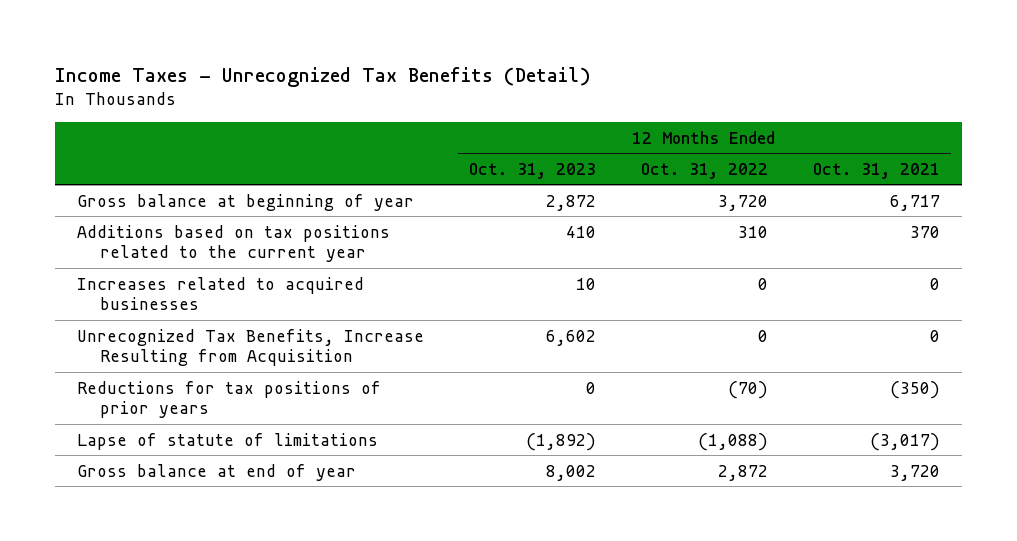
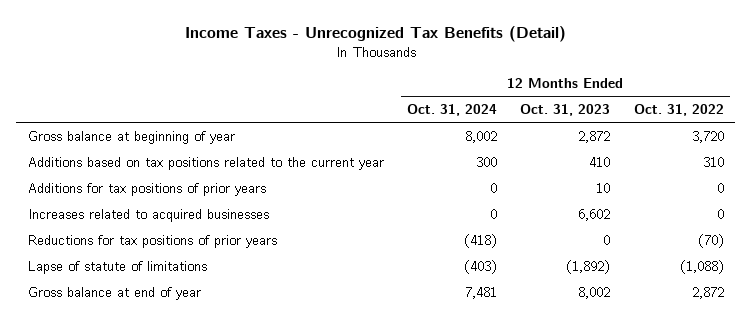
[812,162,940,179] Oct. 31, 2021 -> none
none -> [407,104,498,117] Oct. 31, 2024
[77,328,425,367] Unrecognized Tax Benefits, Increase Resulting from Acquisition -> none
none -> [27,182,266,196] Additions for tax positions of prior years
[575,277,596,290] 10 -> [578,208,611,221] 6,602

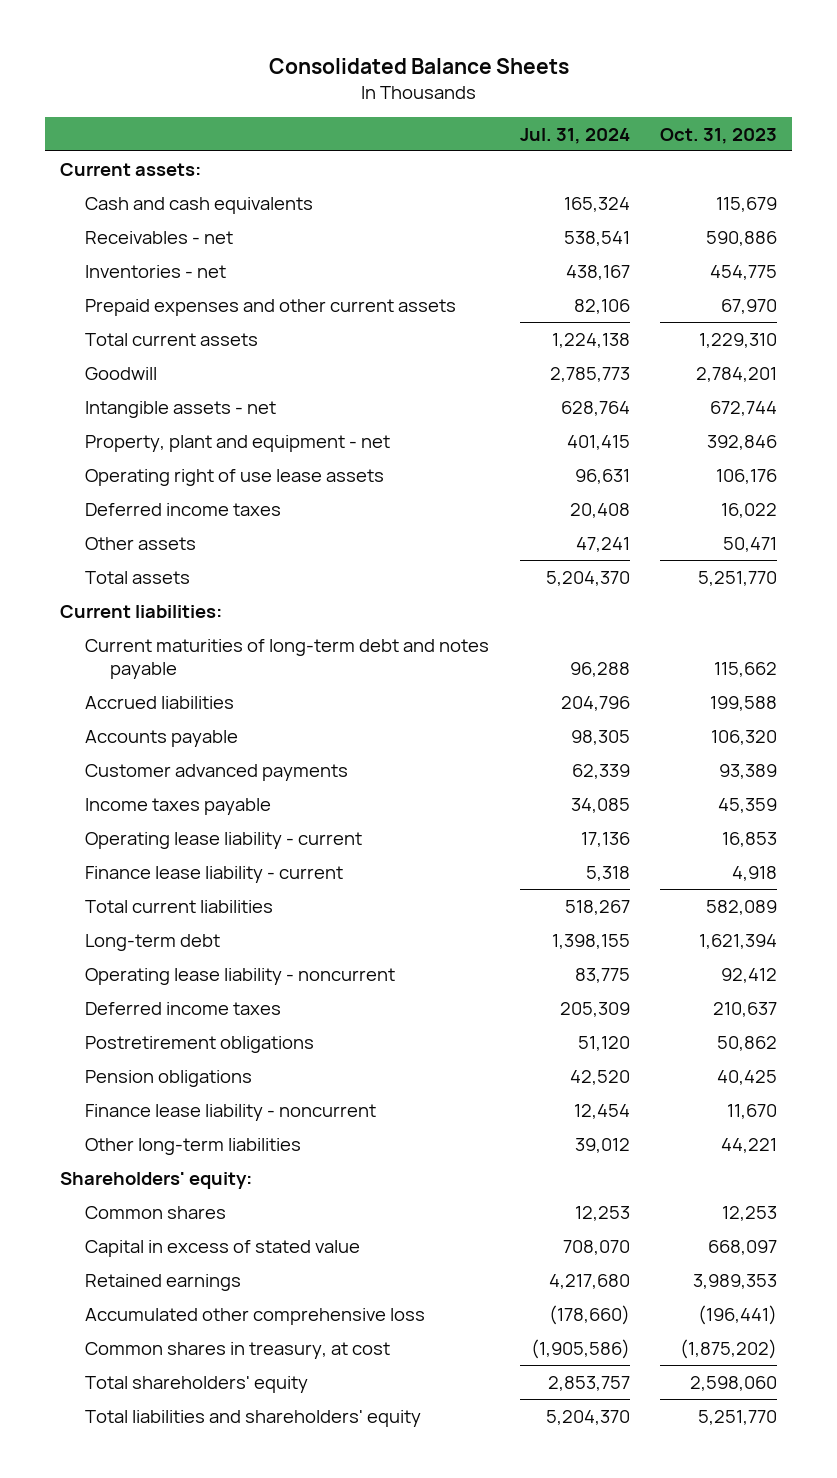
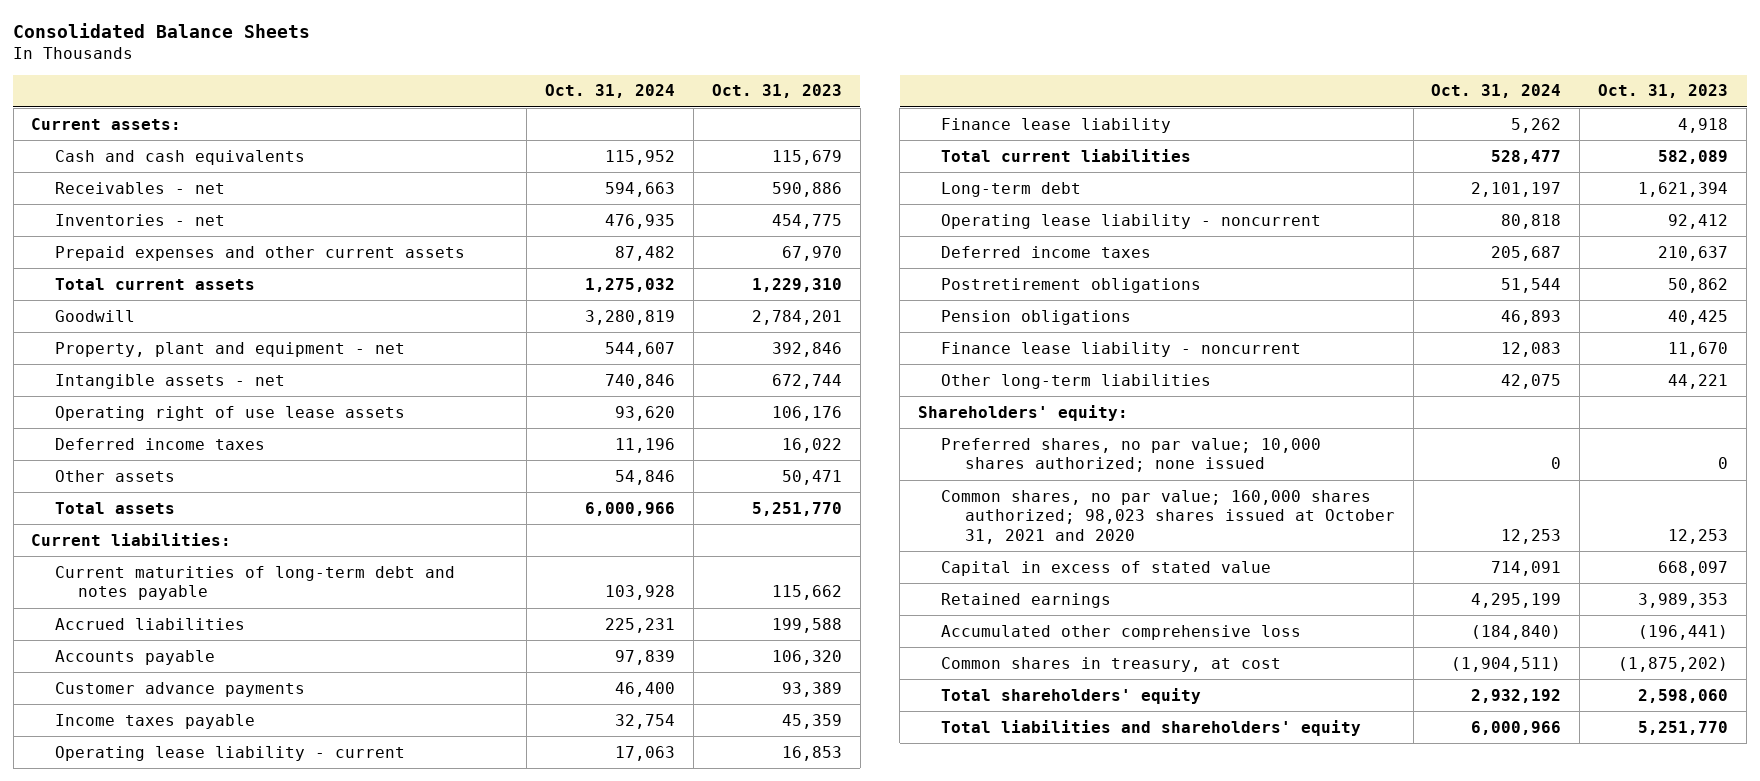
[519,127,630,144] Jul. 31, 2024 -> none
none -> [544,84,675,99] Oct. 31, 2024
[85,400,277,418] Intangible assets - net -> [54,373,285,389] Intangible assets - net
[85,763,349,781] Customer advanced payments -> [54,681,305,697] Customer advance payments
[85,865,344,883] Finance lease liability - current -> [941,117,1172,133] Finance lease liability
none -> [941,437,1322,473] Preferred shares, no par value; 10,000 shares authorized; none issued
[85,1205,227,1219] Common shares -> [941,489,1395,545] Common shares, no par value; 160,000 shares authorized; 98,023 shares issued at October 31, 2021 and 2020

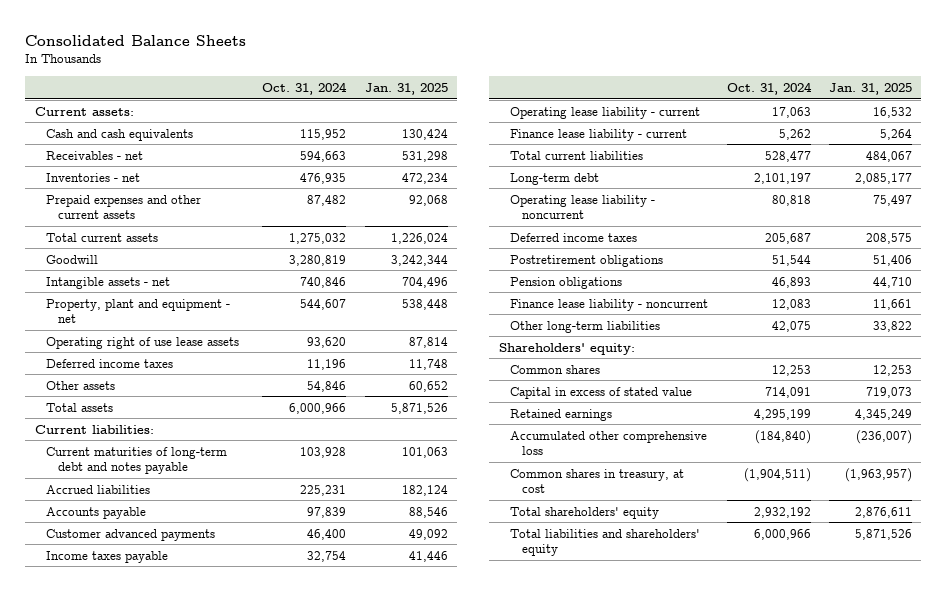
[711,84,842,99] Oct. 31, 2023 -> none
none -> [364,82,448,95] Jan. 31, 2025
[54,341,405,357] Property, plant and equipment - net -> [46,298,231,323] Property, plant and equipment - net
[54,681,305,697] Customer advance payments -> [46,528,216,541] Customer advanced payments
[941,117,1172,133] Finance lease liability -> [510,128,688,141] Finance lease liability - current
[941,437,1322,473] Preferred shares, no par value; 10,000 shares authorized; none issued -> none
[941,489,1395,545] Common shares, no par value; 160,000 shares authorized; 98,023 shares issued at October 31, 2021 and 2020 -> [510,364,601,374] Common shares

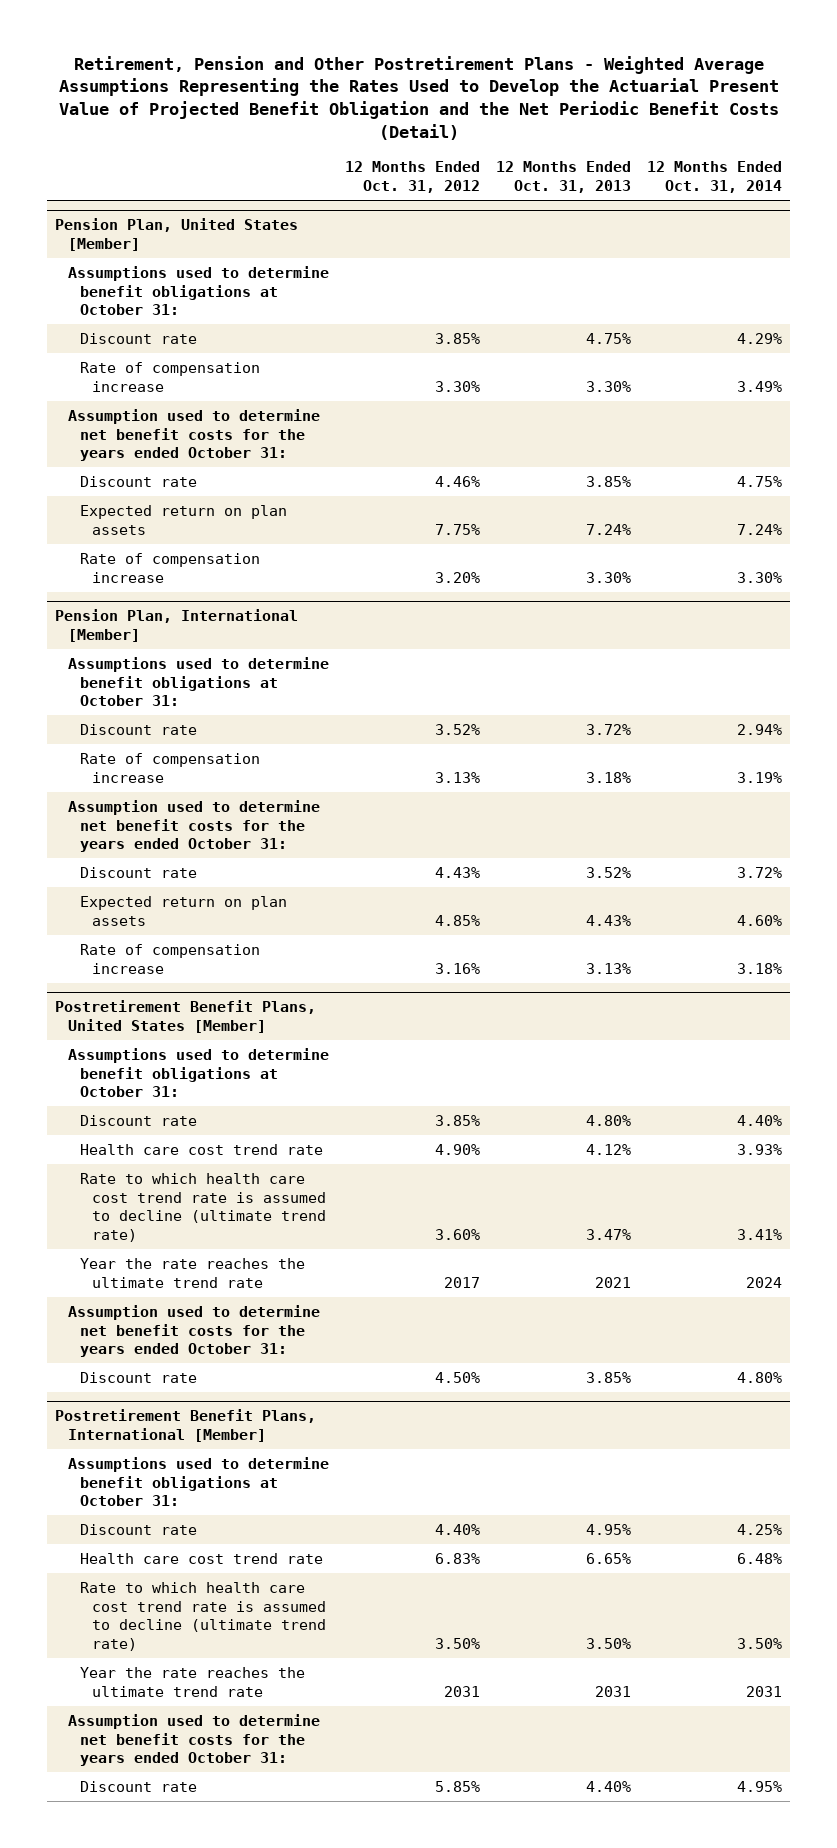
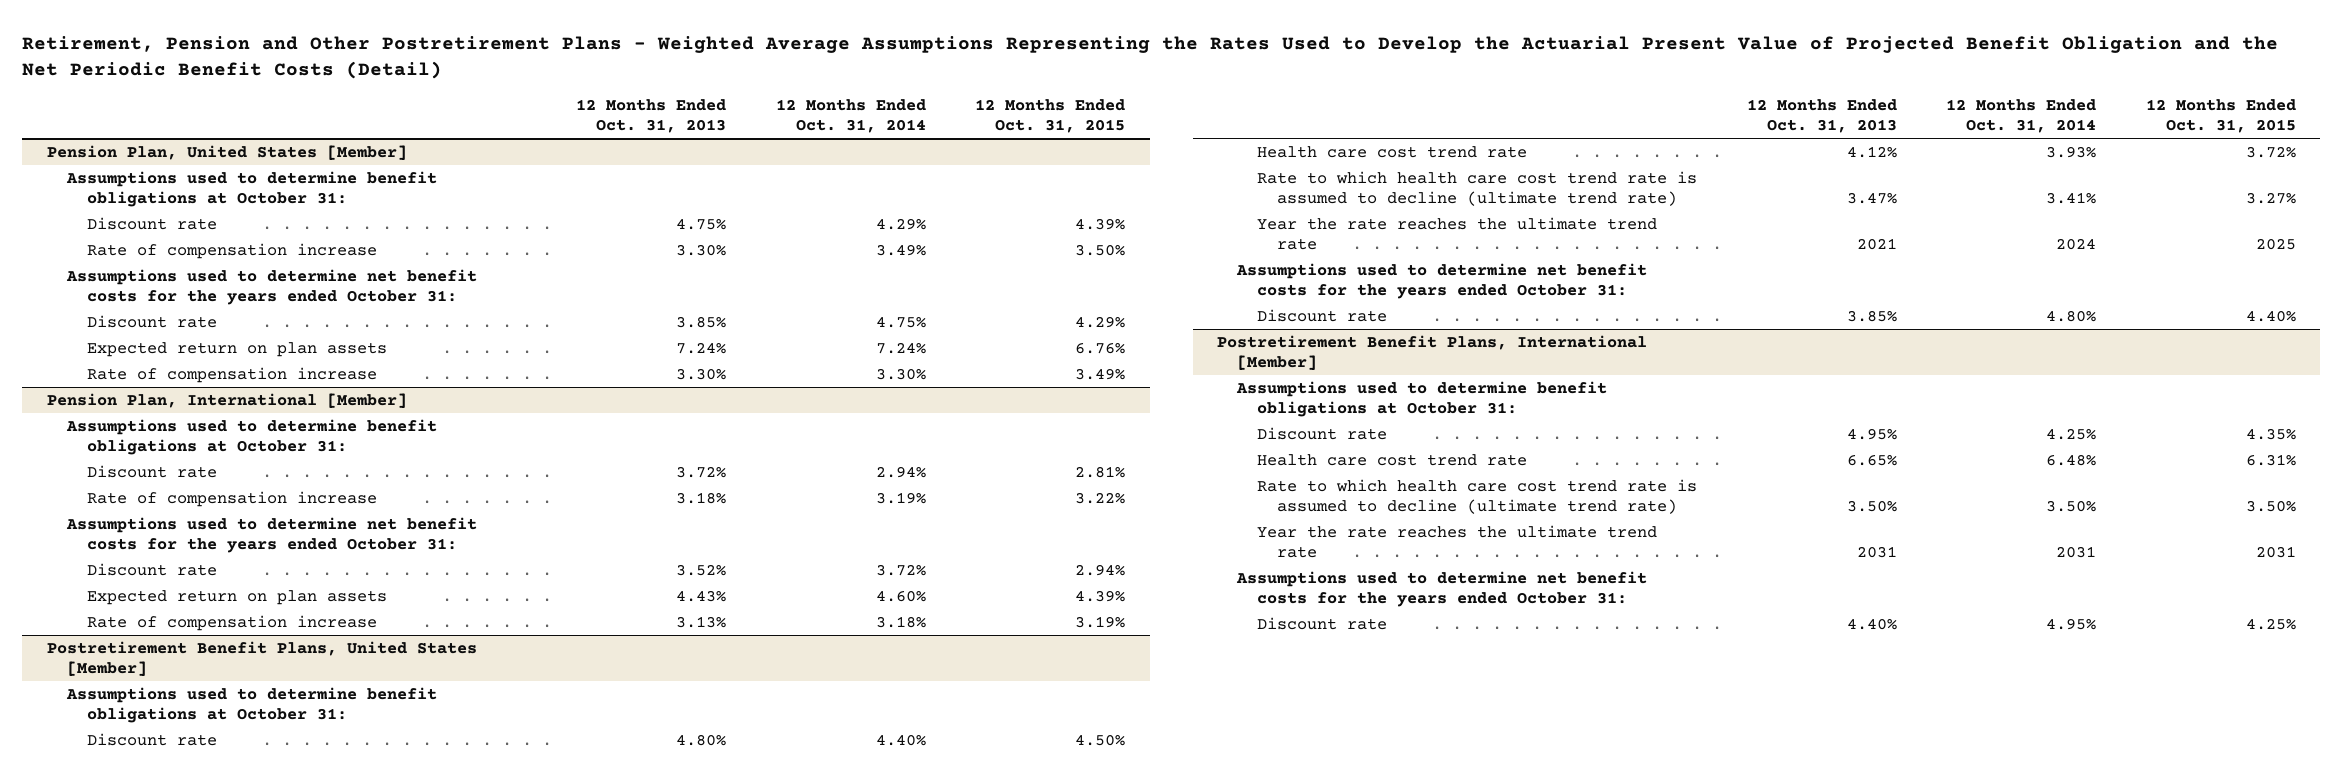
[344,161,480,194] 12 Months Ended Oct. 31, 2012 -> none
none -> [975,99,1126,134] 12 Months Ended Oct. 31, 2015
[67,408,320,462] Assumption used to determine net benefit costs for the years ended October 31: -> [65,268,477,305] Assumptions used to determine net benefit costs for the years ended October 31:
[67,799,320,853] Assumption used to determine net benefit costs for the years ended October 31: -> [65,516,477,553] Assumptions used to determine net benefit costs for the years ended October 31:
[67,1304,320,1358] Assumption used to determine net benefit costs for the years ended October 31: -> [1236,262,1648,299] Assumptions used to determine net benefit costs for the years ended October 31:
[67,1713,320,1767] Assumption used to determine net benefit costs for the years ended October 31: -> [1236,570,1648,607] Assumptions used to determine net benefit costs for the years ended October 31:

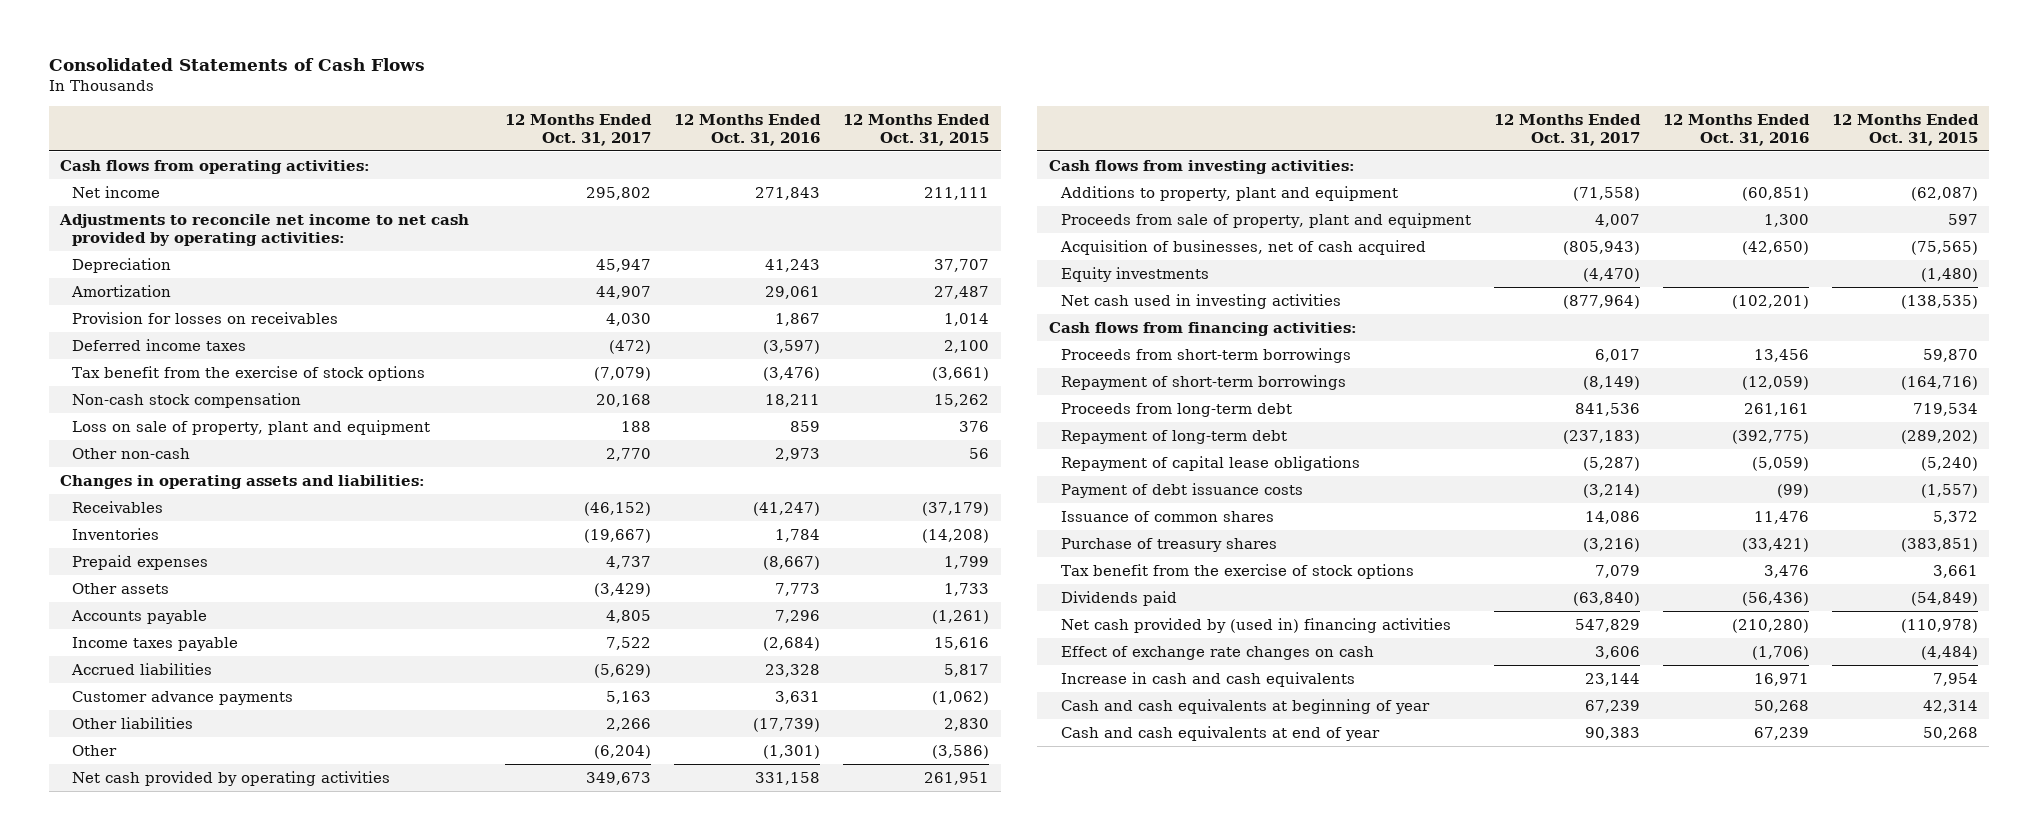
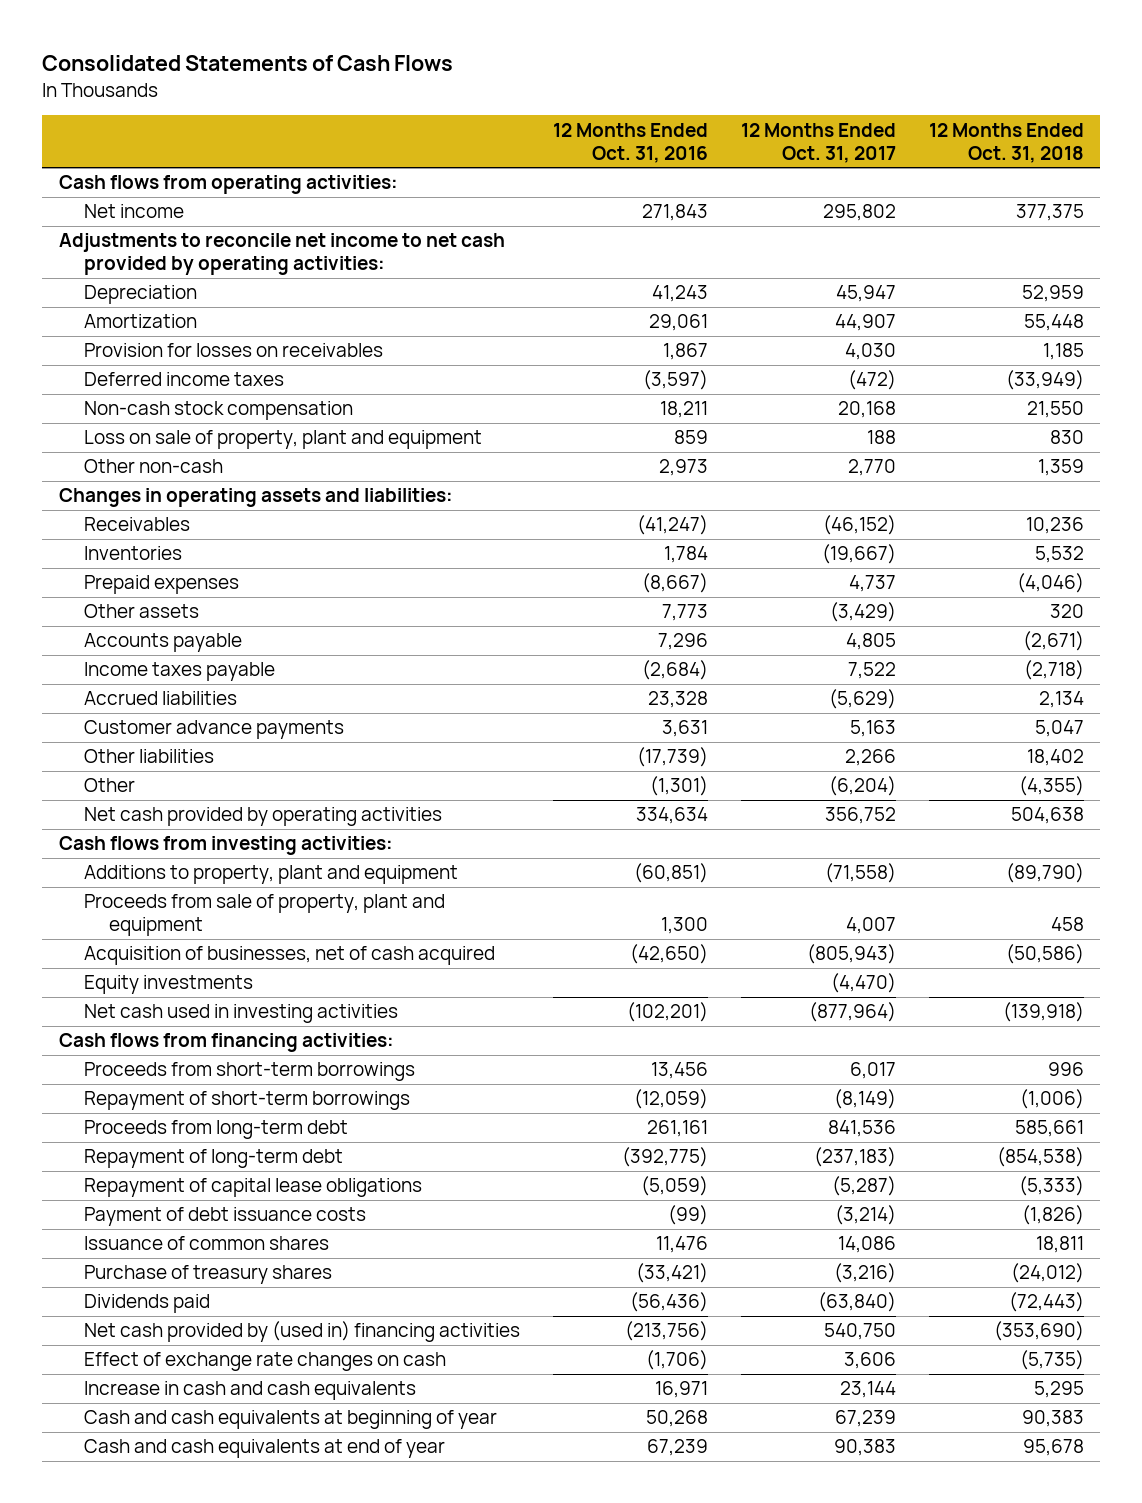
[843,113,991,146] 12 Months Ended Oct. 31, 2015 -> none
none -> [928,122,1084,163] 12 Months Ended Oct. 31, 2018
[72,365,426,381] Tax benefit from the exercise of stock options -> none
[586,771,652,785] 349,673 -> [824,807,896,825] 356,752
[755,771,821,785] 331,158 -> [635,807,708,825] 334,634
[1060,563,1414,579] Tax benefit from the exercise of stock options -> none
[1574,618,1640,632] 547,829 -> [823,1323,896,1341] 540,750
[1731,618,1809,633] (210,280) -> [624,1321,708,1342] (213,756)

